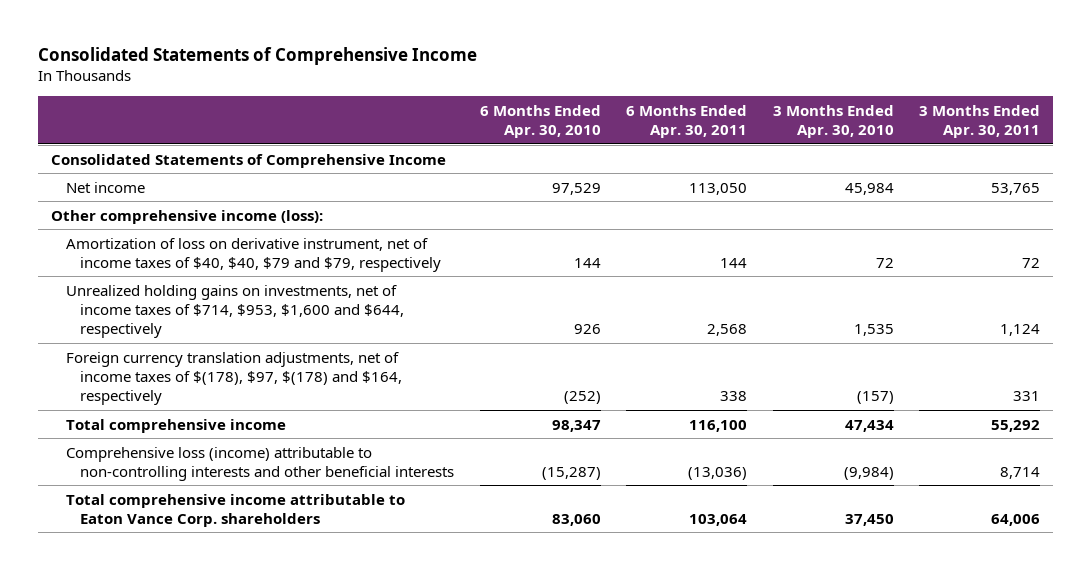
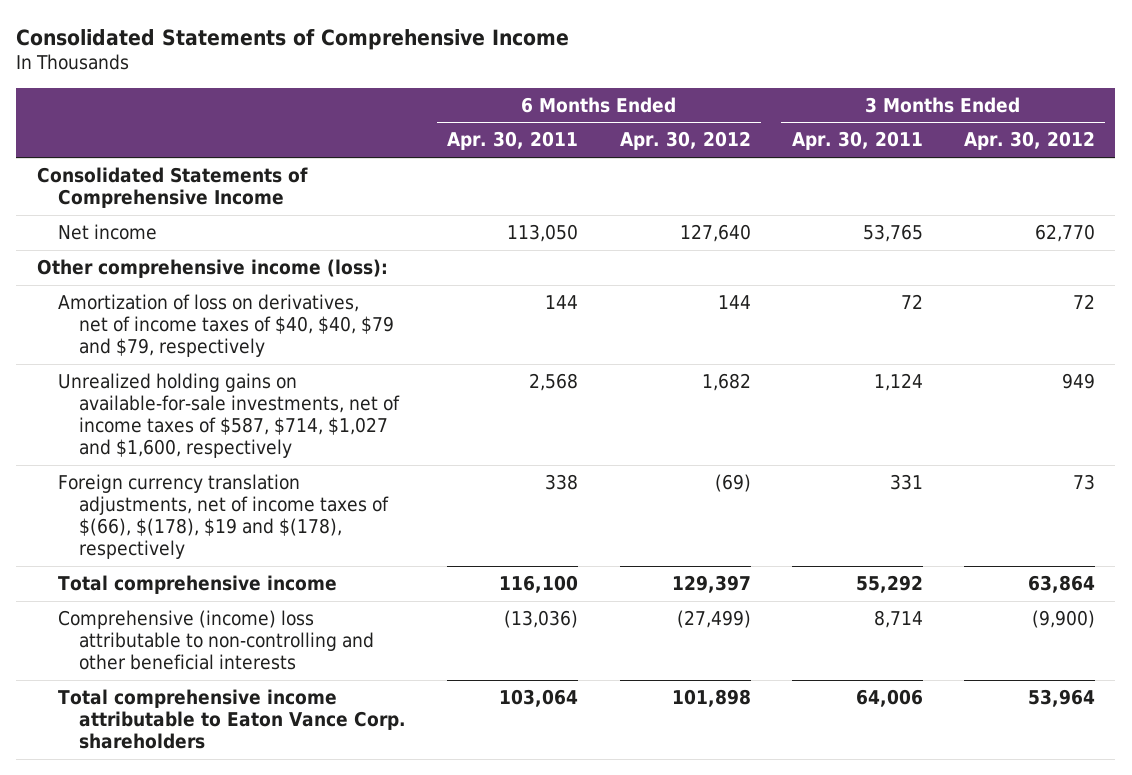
[479,104,601,138] 6 Months Ended Apr. 30, 2010 -> none
[772,104,894,138] 3 Months Ended Apr. 30, 2010 -> none
none -> [619,131,751,151] Apr. 30, 2012
none -> [963,131,1095,151] Apr. 30, 2012
[65,237,442,272] Amortization of loss on derivative instrument, net of income taxes of $40, $40, $79 and $79, respectively -> [58,294,395,358] Amortization of loss on derivatives, net of income taxes of $40, $40, $79 and $79, respectively
[65,284,405,338] Unrealized holding gains on investments, net of income taxes of $714, $953, $1,600 and $644, respectively -> [58,373,401,459] Unrealized holding gains on available-for-sale investments, net of income taxes of $587, $714, $1,027 and $1,600, respectively
[65,351,403,405] Foreign currency translation adjustments, net of income taxes of $(178), $97, $(178) and $164, respectively -> [58,474,390,560] Foreign currency translation adjustments, net of income taxes of $(66), $(178), $19 and $(178), respectively
[65,446,455,481] Comprehensive loss (income) attributable to non-controlling interests and other beneficial interests -> [58,610,375,671] Comprehensive (income) loss attributable to non-controlling and other beneficial interests

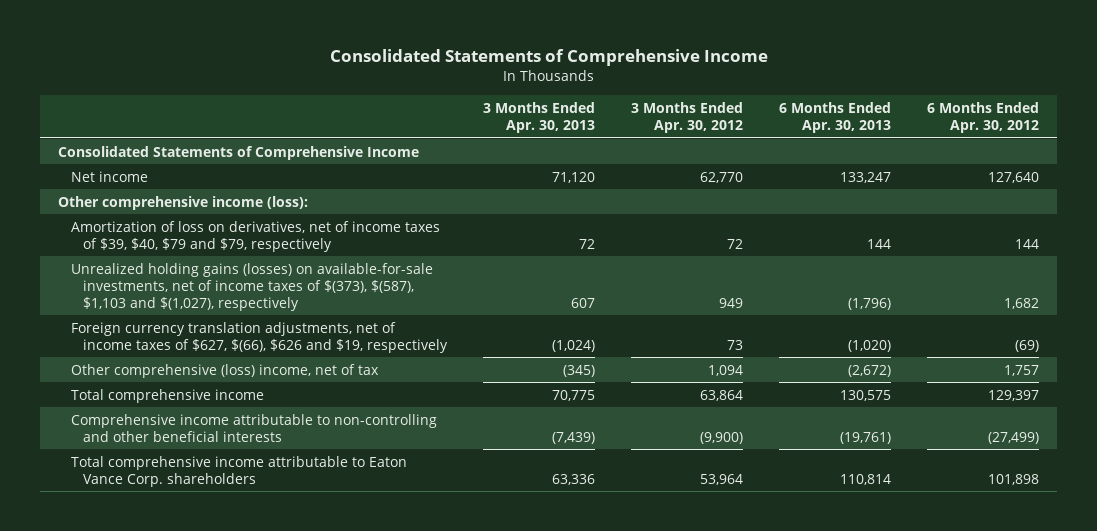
[447,131,579,151] Apr. 30, 2011 -> none
[791,131,923,151] Apr. 30, 2011 -> none
none -> [483,102,596,134] 3 Months Ended Apr. 30, 2013
none -> [779,102,892,134] 6 Months Ended Apr. 30, 2013
[58,294,395,358] Amortization of loss on derivatives, net of income taxes of $40, $40, $79 and $79, respectively -> [70,220,440,252] Amortization of loss on derivatives, net of income taxes of $39, $40, $79 and $79, respectively
[58,373,401,459] Unrealized holding gains on available-for-sale investments, net of income taxes of $587, $714, $1,027 and $1,600, respectively -> [70,262,433,311] Unrealized holding gains (losses) on available-for-sale investments, net of income taxes of $(373), $(587), $1,103 and $(1,027), respectively
[58,474,390,560] Foreign currency translation adjustments, net of income taxes of $(66), $(178), $19 and $(178), respectively -> [70,321,449,353] Foreign currency translation adjustments, net of income taxes of $627, $(66), $626 and $19, respectively
none -> [70,363,379,378] Other comprehensive (loss) income, net of tax
[58,610,375,671] Comprehensive (income) loss attributable to non-controlling and other beneficial interests -> [70,413,437,442] Comprehensive income attributable to non-controlling and other beneficial interests

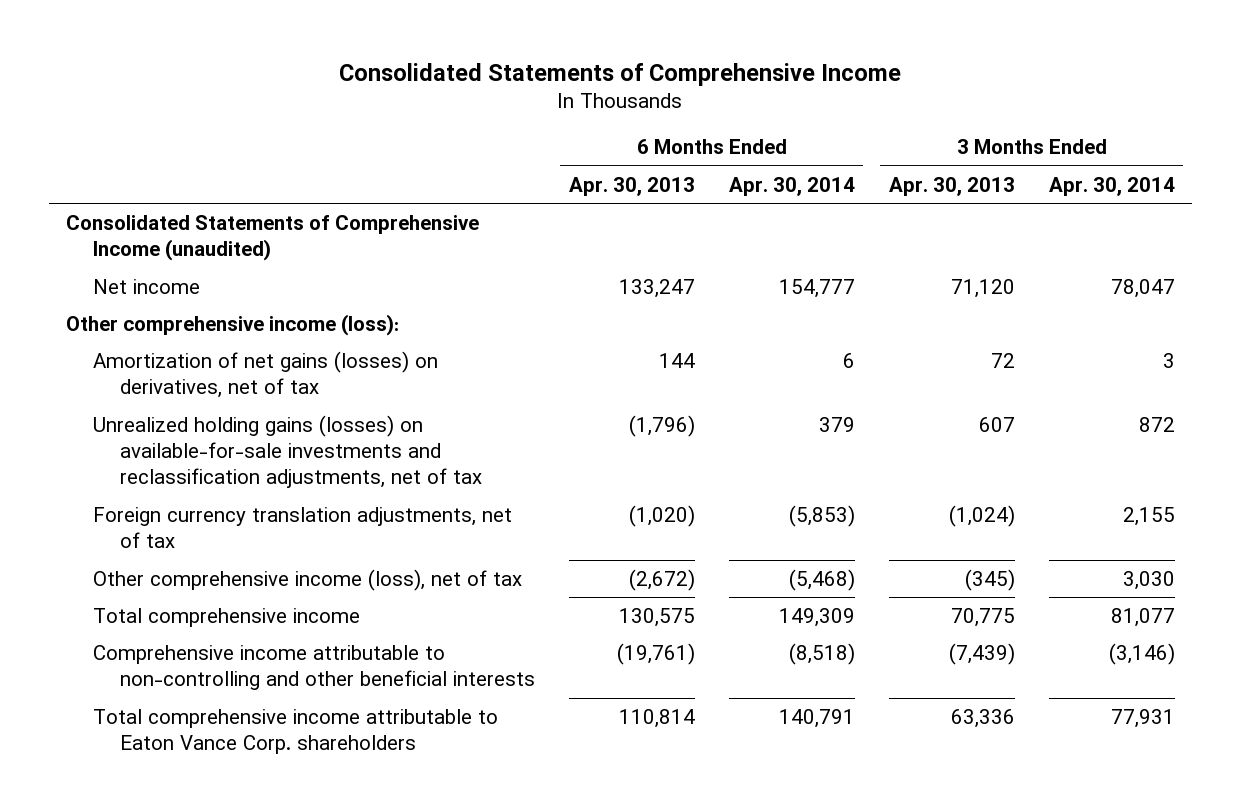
[631,102,744,134] 3 Months Ended Apr. 30, 2012 -> none
[927,102,1040,134] 6 Months Ended Apr. 30, 2012 -> none
none -> [728,176,855,196] Apr. 30, 2014
none -> [1048,176,1175,196] Apr. 30, 2014
[58,145,420,160] Consolidated Statements of Comprehensive Income -> [66,214,480,262] Consolidated Statements of Comprehensive Income (unaudited)
[70,220,440,252] Amortization of loss on derivatives, net of income taxes of $39, $40, $79 and $79, respectively -> [92,350,438,399] Amortization of net gains (losses) on derivatives, net of tax
[70,262,433,311] Unrealized holding gains (losses) on available-for-sale investments, net of income taxes of $(373), $(587), $1,103 and $(1,027), respectively -> [92,414,482,489] Unrealized holding gains (losses) on available-for-sale investments and reclassification adjustments, net of tax
[70,321,449,353] Foreign currency translation adjustments, net of income taxes of $627, $(66), $626 and $19, respectively -> [92,506,512,549] Foreign currency translation adjustments, net of tax
[70,363,379,378] Other comprehensive (loss) income, net of tax -> [92,568,522,591] Other comprehensive income (loss), net of tax

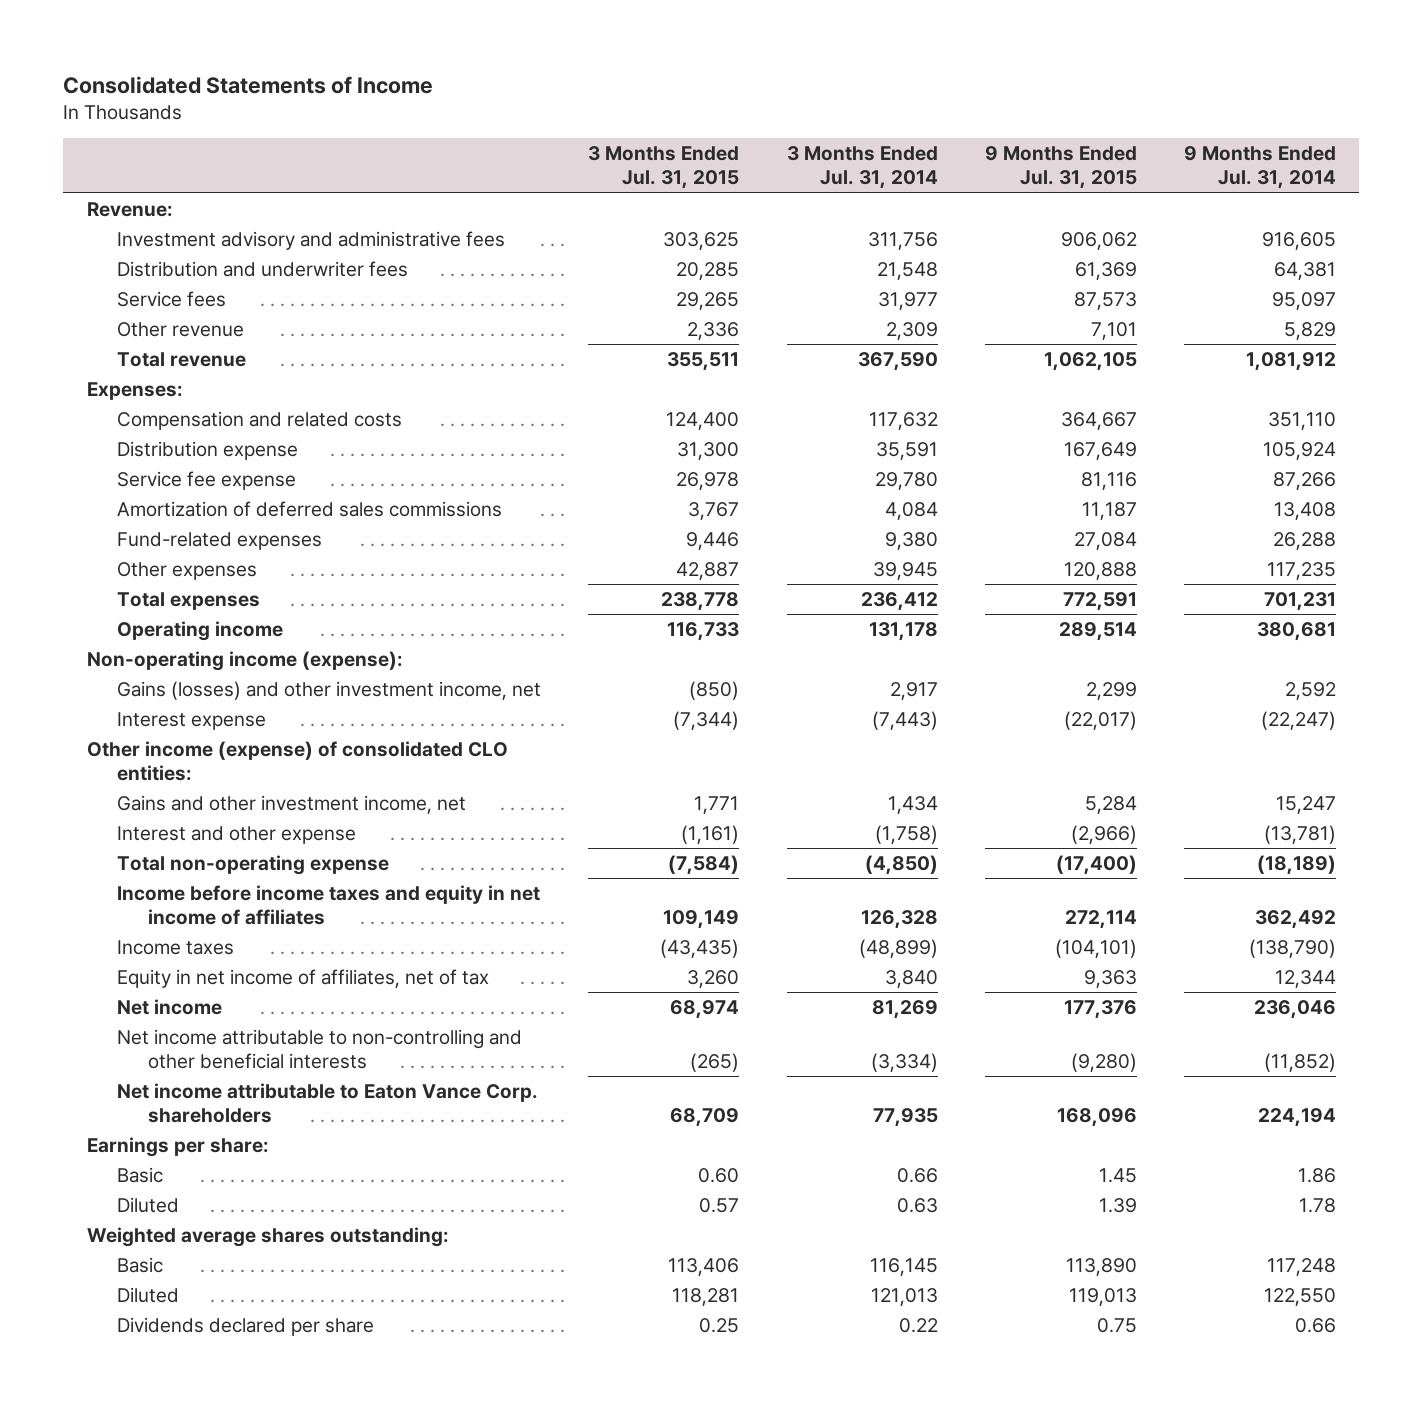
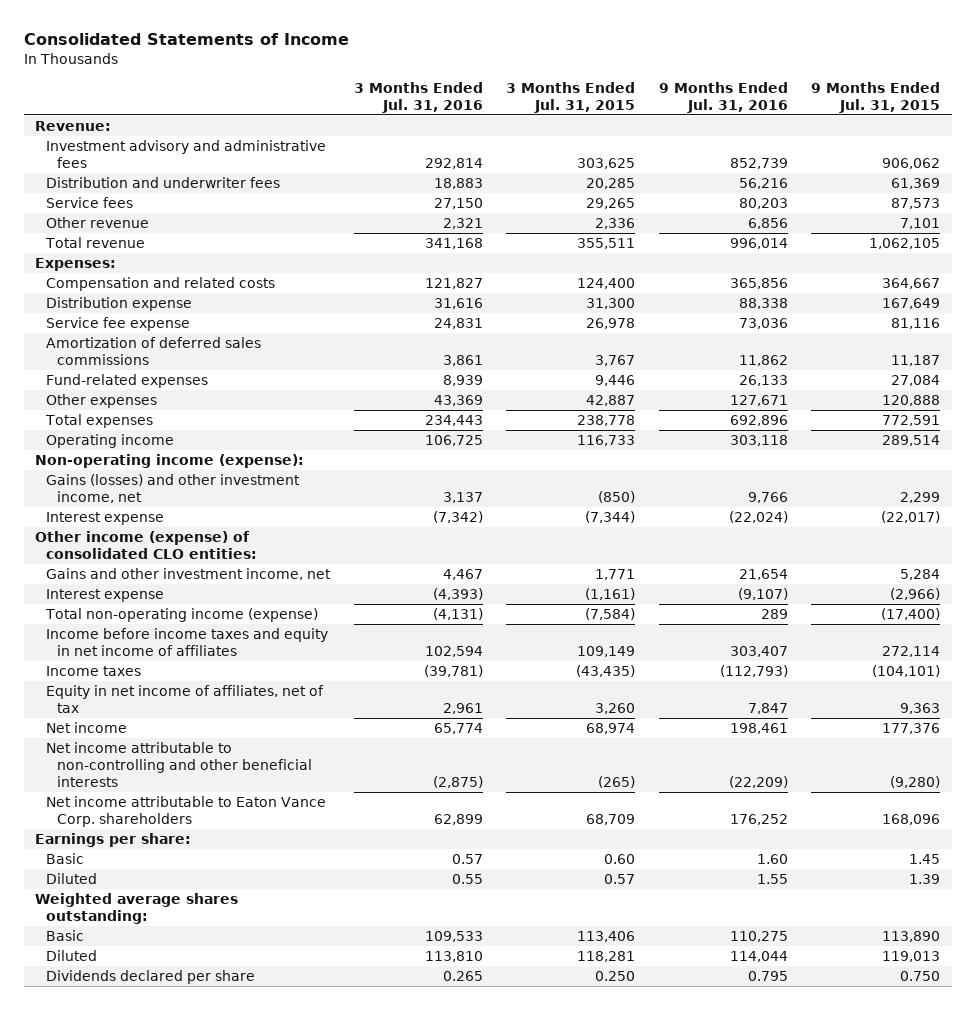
[786,146,938,190] 3 Months Ended Jul. 31, 2014 -> none
[1183,146,1336,190] 9 Months Ended Jul. 31, 2014 -> none
none -> [353,81,483,113] 3 Months Ended Jul. 31, 2016
none -> [658,81,788,113] 9 Months Ended Jul. 31, 2016
[117,825,357,844] Interest and other expense -> [46,589,165,603] Interest expense
[117,854,390,875] Total non-operating expense -> [45,608,319,623] Total non-operating income (expense)
[699,1317,740,1333] 0.25 -> [595,971,636,982] 0.250
[1096,1317,1137,1333] 0.75 -> [900,971,941,982] 0.750

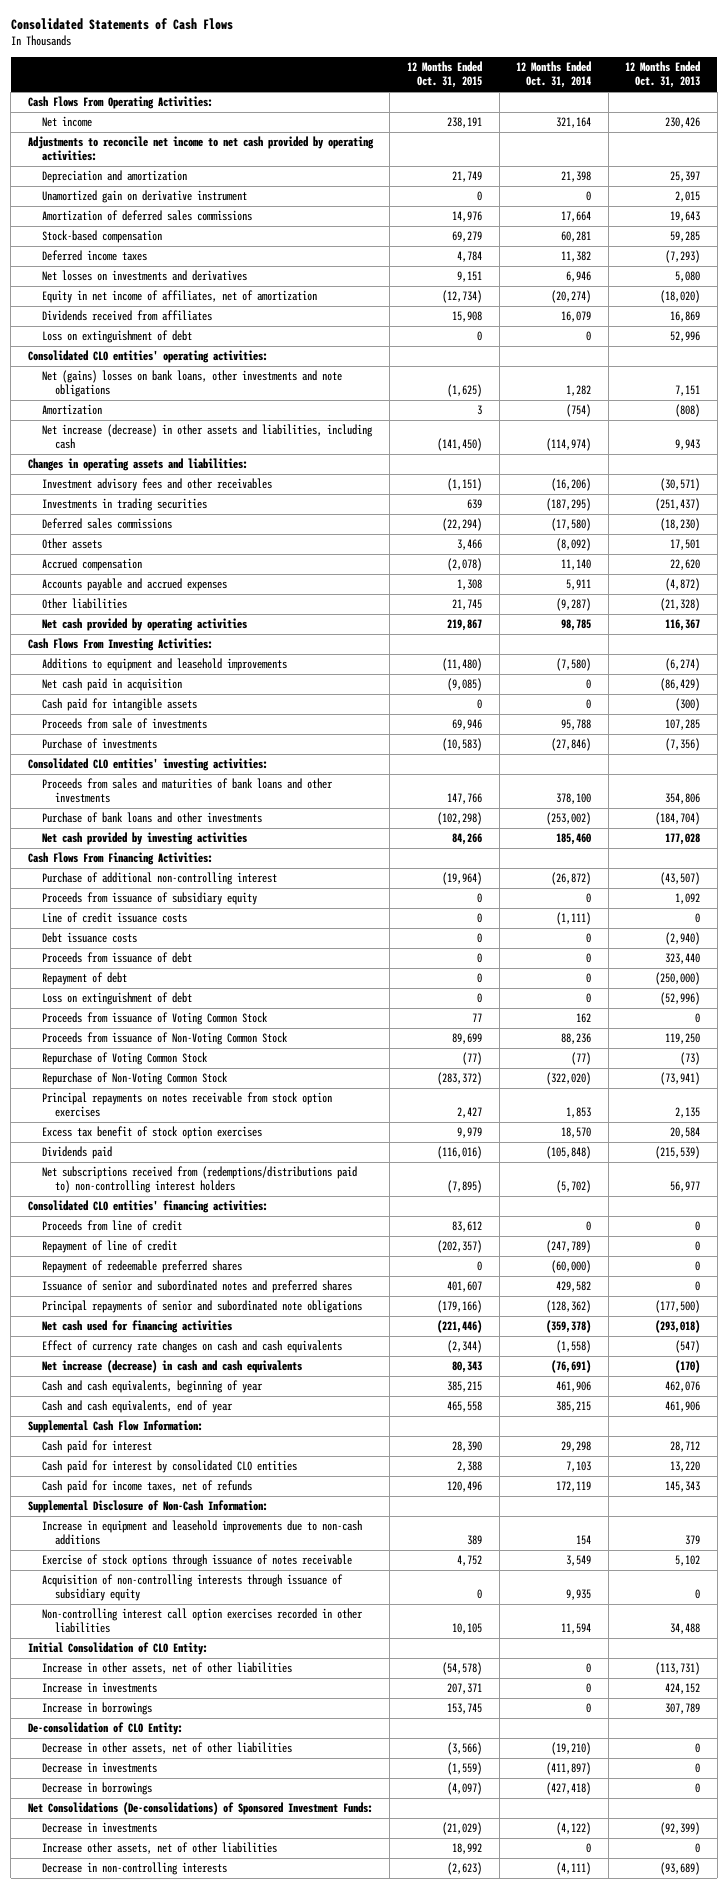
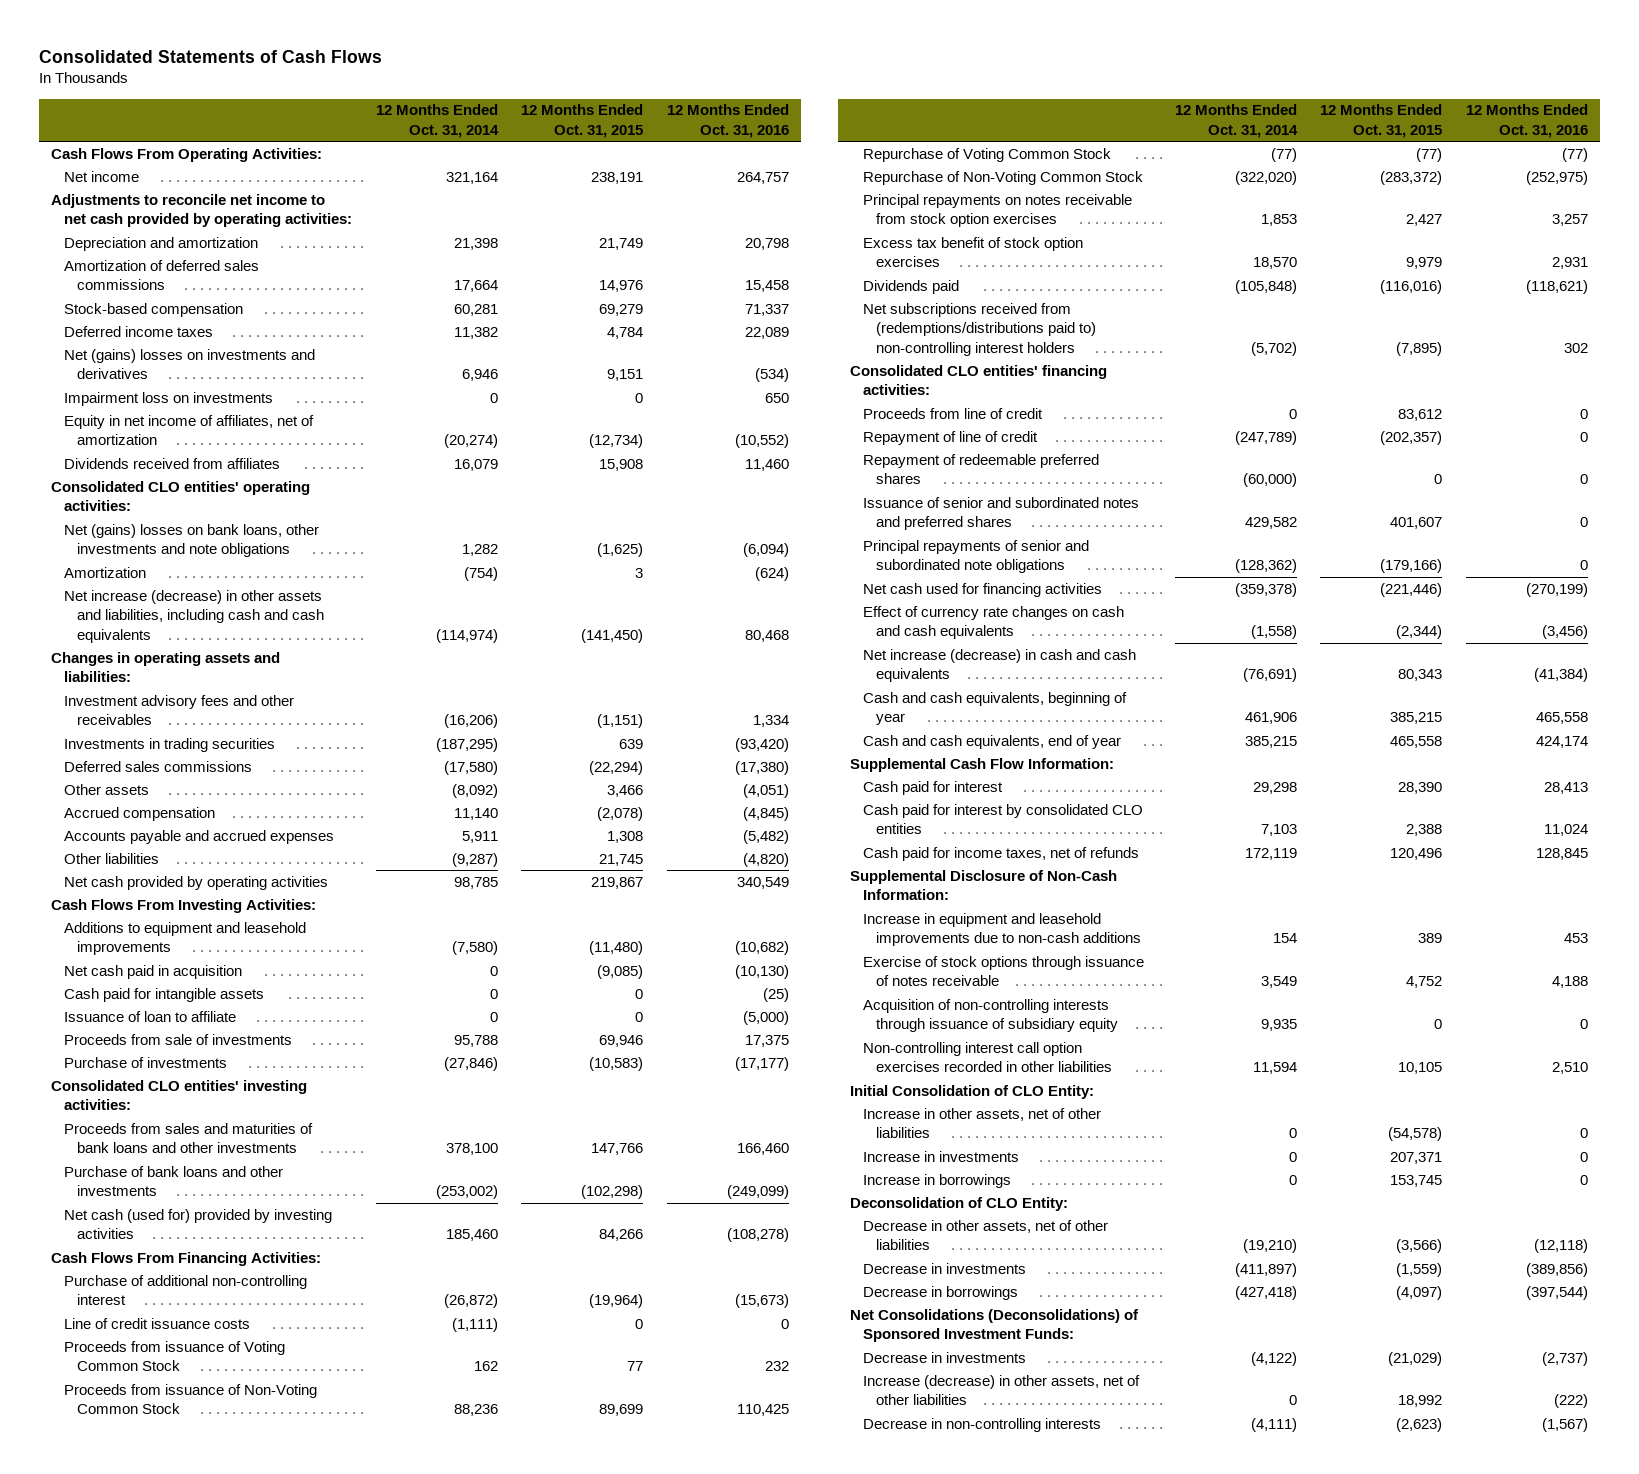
[625,61,701,89] 12 Months Ended Oct. 31, 2013 -> none
none -> [666,104,789,138] 12 Months Ended Oct. 31, 2016
[41,190,247,204] Unamortized gain on derivative instrument -> none
[41,270,247,282] Net losses on investments and derivatives -> [64,348,316,380] Net (gains) losses on investments and derivatives
none -> [64,391,274,406] Impairment loss on investments
[41,330,192,344] Loss on extinguishment of debt -> none
[41,424,373,450] Net increase (decrease) in other assets and liabilities, including cash -> [64,589,324,643] Net increase (decrease) in other assets and liabilities, including cash and cash equivalents
none -> [64,1010,237,1022] Issuance of loan to affiliate
[41,832,247,846] Net cash provided by investing activities -> [64,1208,333,1240] Net cash (used for) provided by investing activities
[41,892,257,906] Proceeds from issuance of subsidiary equity -> none
[41,932,137,944] Debt issuance costs -> none
[41,952,192,964] Proceeds from issuance of debt -> none
[41,972,127,986] Repayment of debt -> none
[41,992,192,1006] Loss on extinguishment of debt -> none
[27,1722,183,1736] De-consolidation of CLO Entity: -> [850,1196,1069,1211] Deconsolidation of CLO Entity:
[27,1802,373,1816] Net Consolidations (De-consolidations) of Sponsored Investment Funds: -> [850,1308,1140,1343] Net Consolidations (Deconsolidations) of Sponsored Investment Funds:
[41,1842,277,1855] Increase other assets, net of other liabilities -> [863,1374,1141,1406] Increase (decrease) in other assets, net of other liabilities

